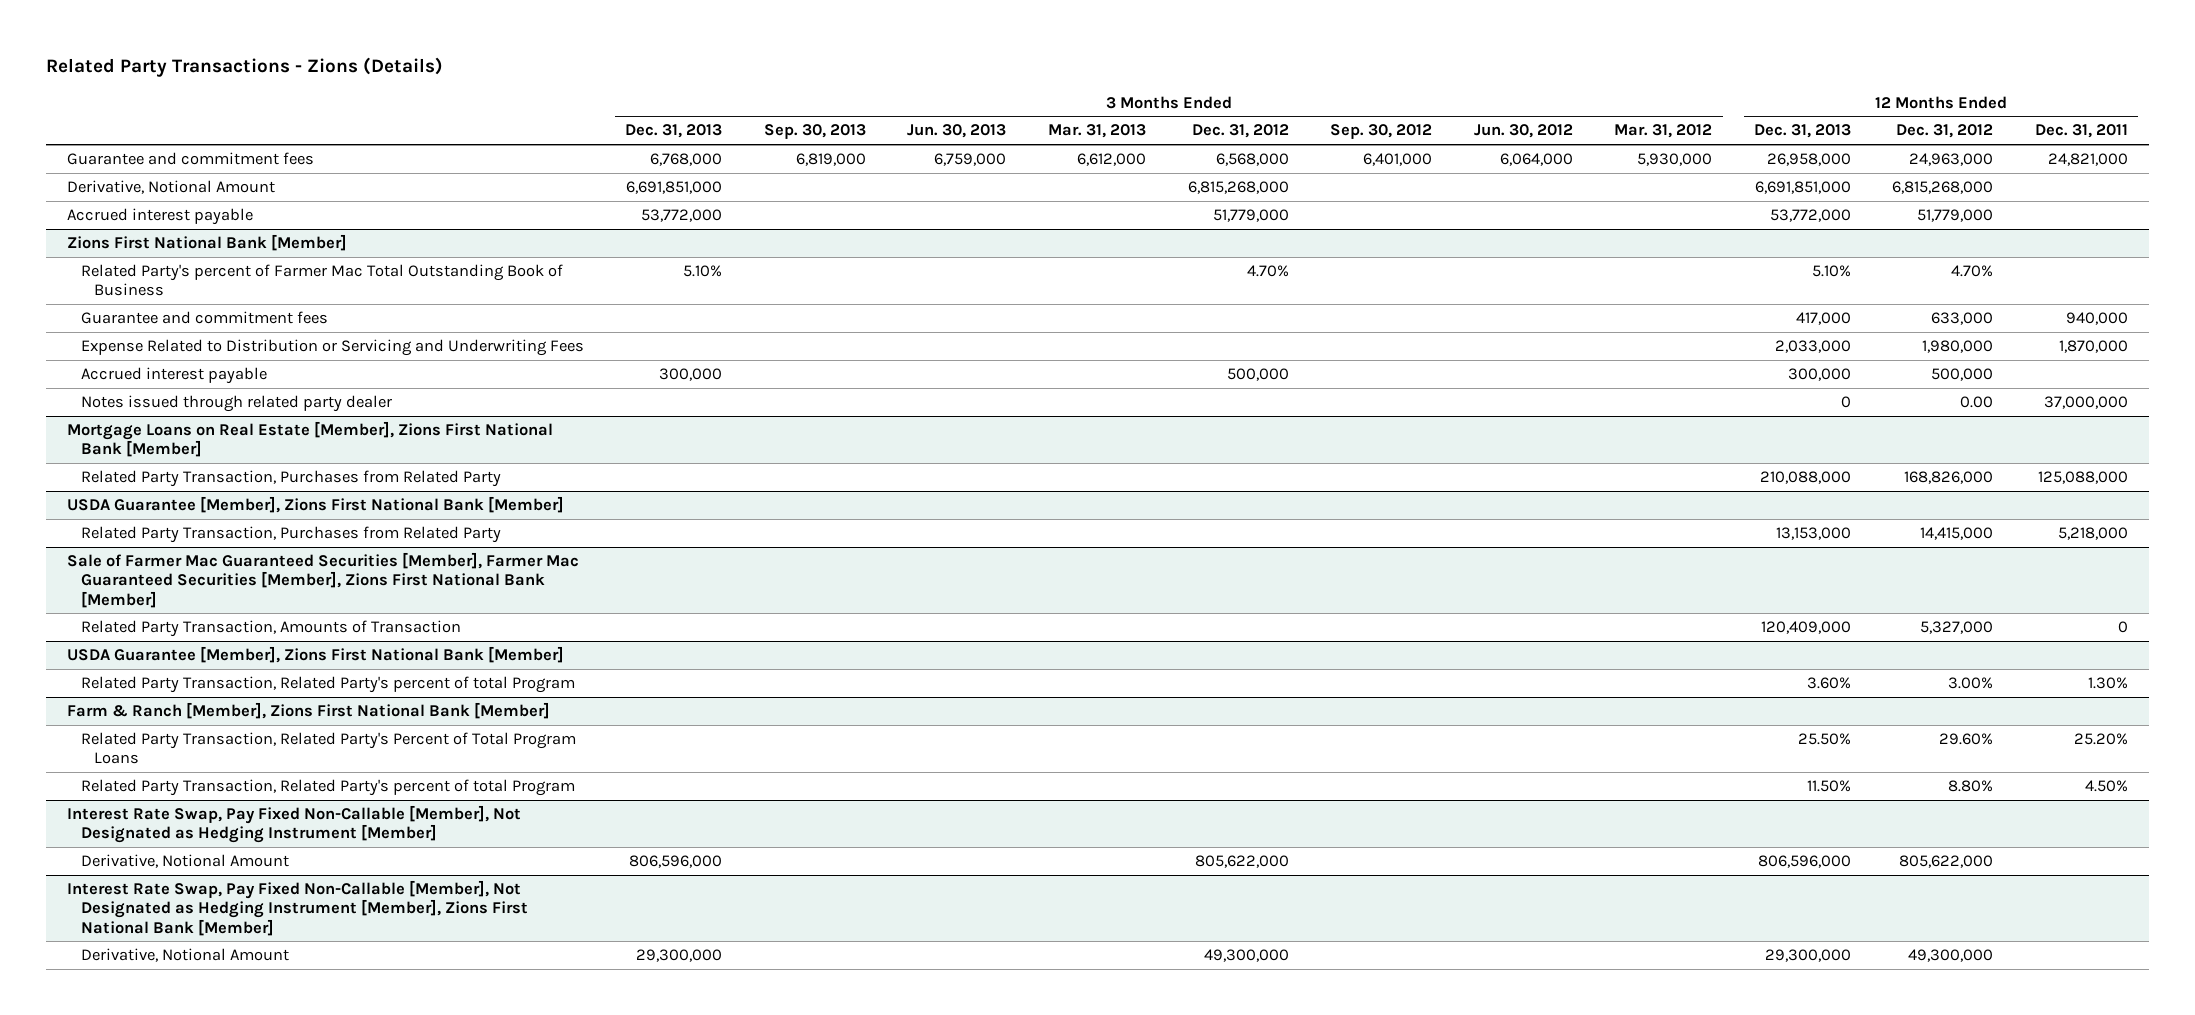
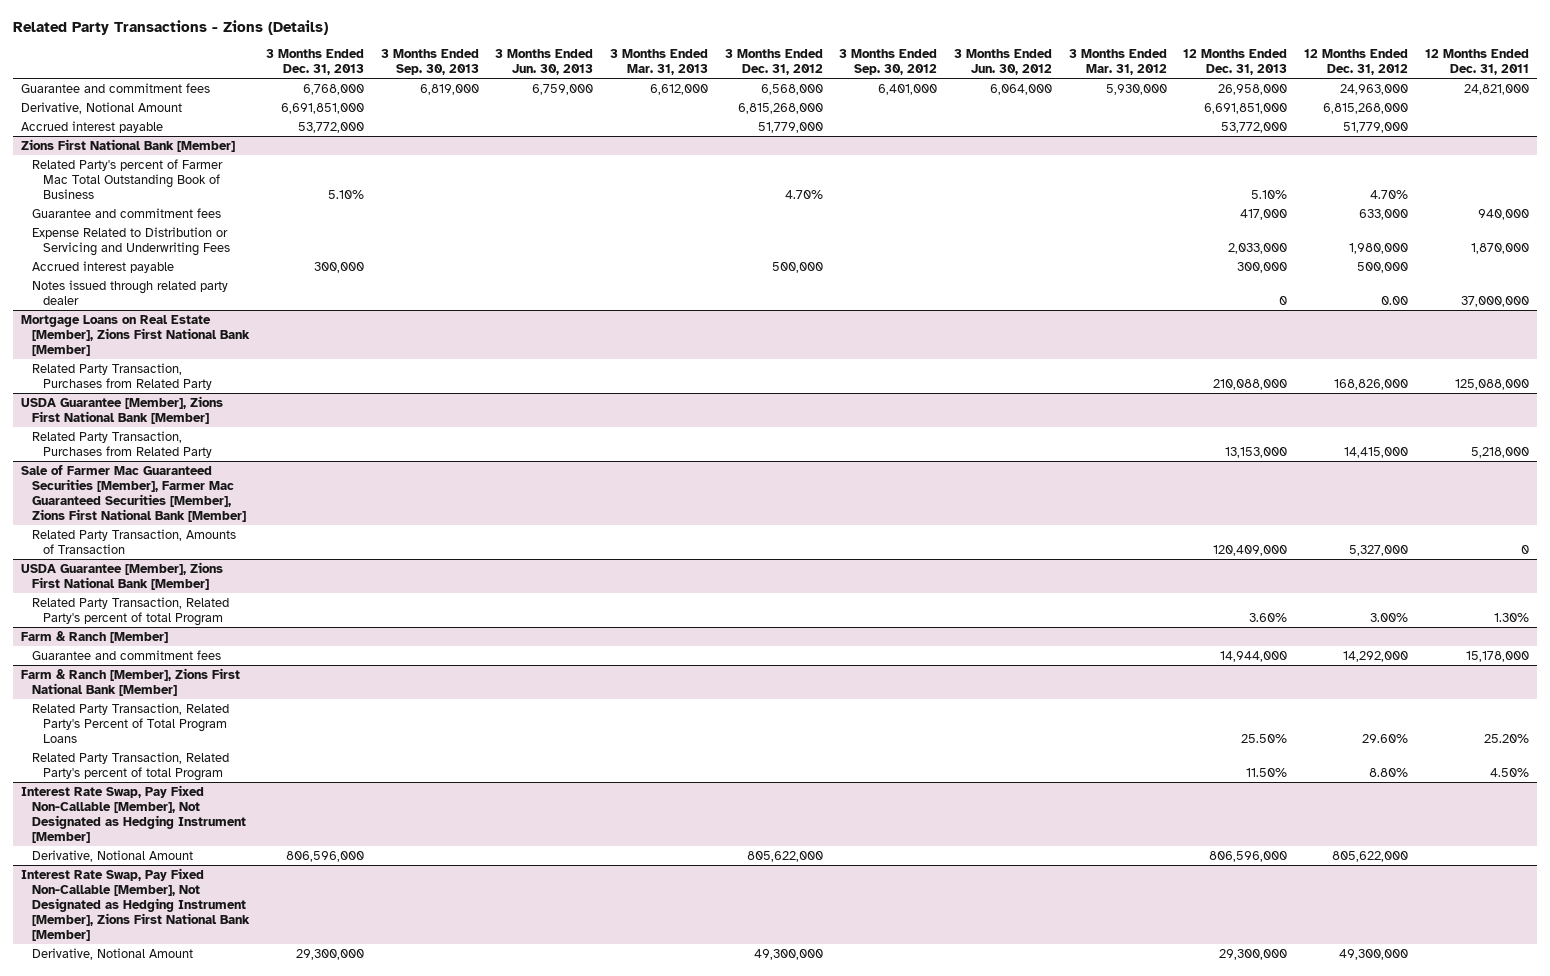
none -> [21,630,169,643] Farm & Ranch [Member]
none -> [32,649,222,660] Guarantee and commitment fees

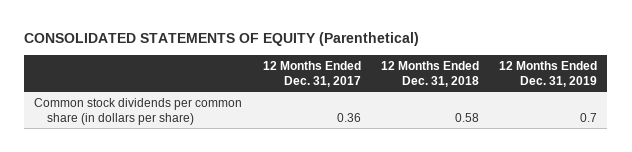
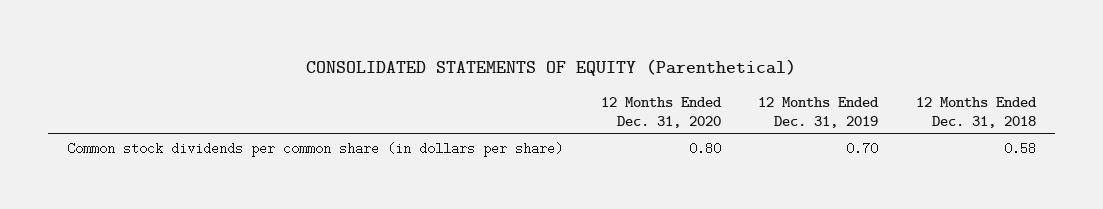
[262,60,361,87] 12 Months Ended Dec. 31, 2017 -> none
none -> [600,96,722,128] 12 Months Ended Dec. 31, 2020
[580,112,598,122] 0.7 -> [846,141,879,155] 0.70

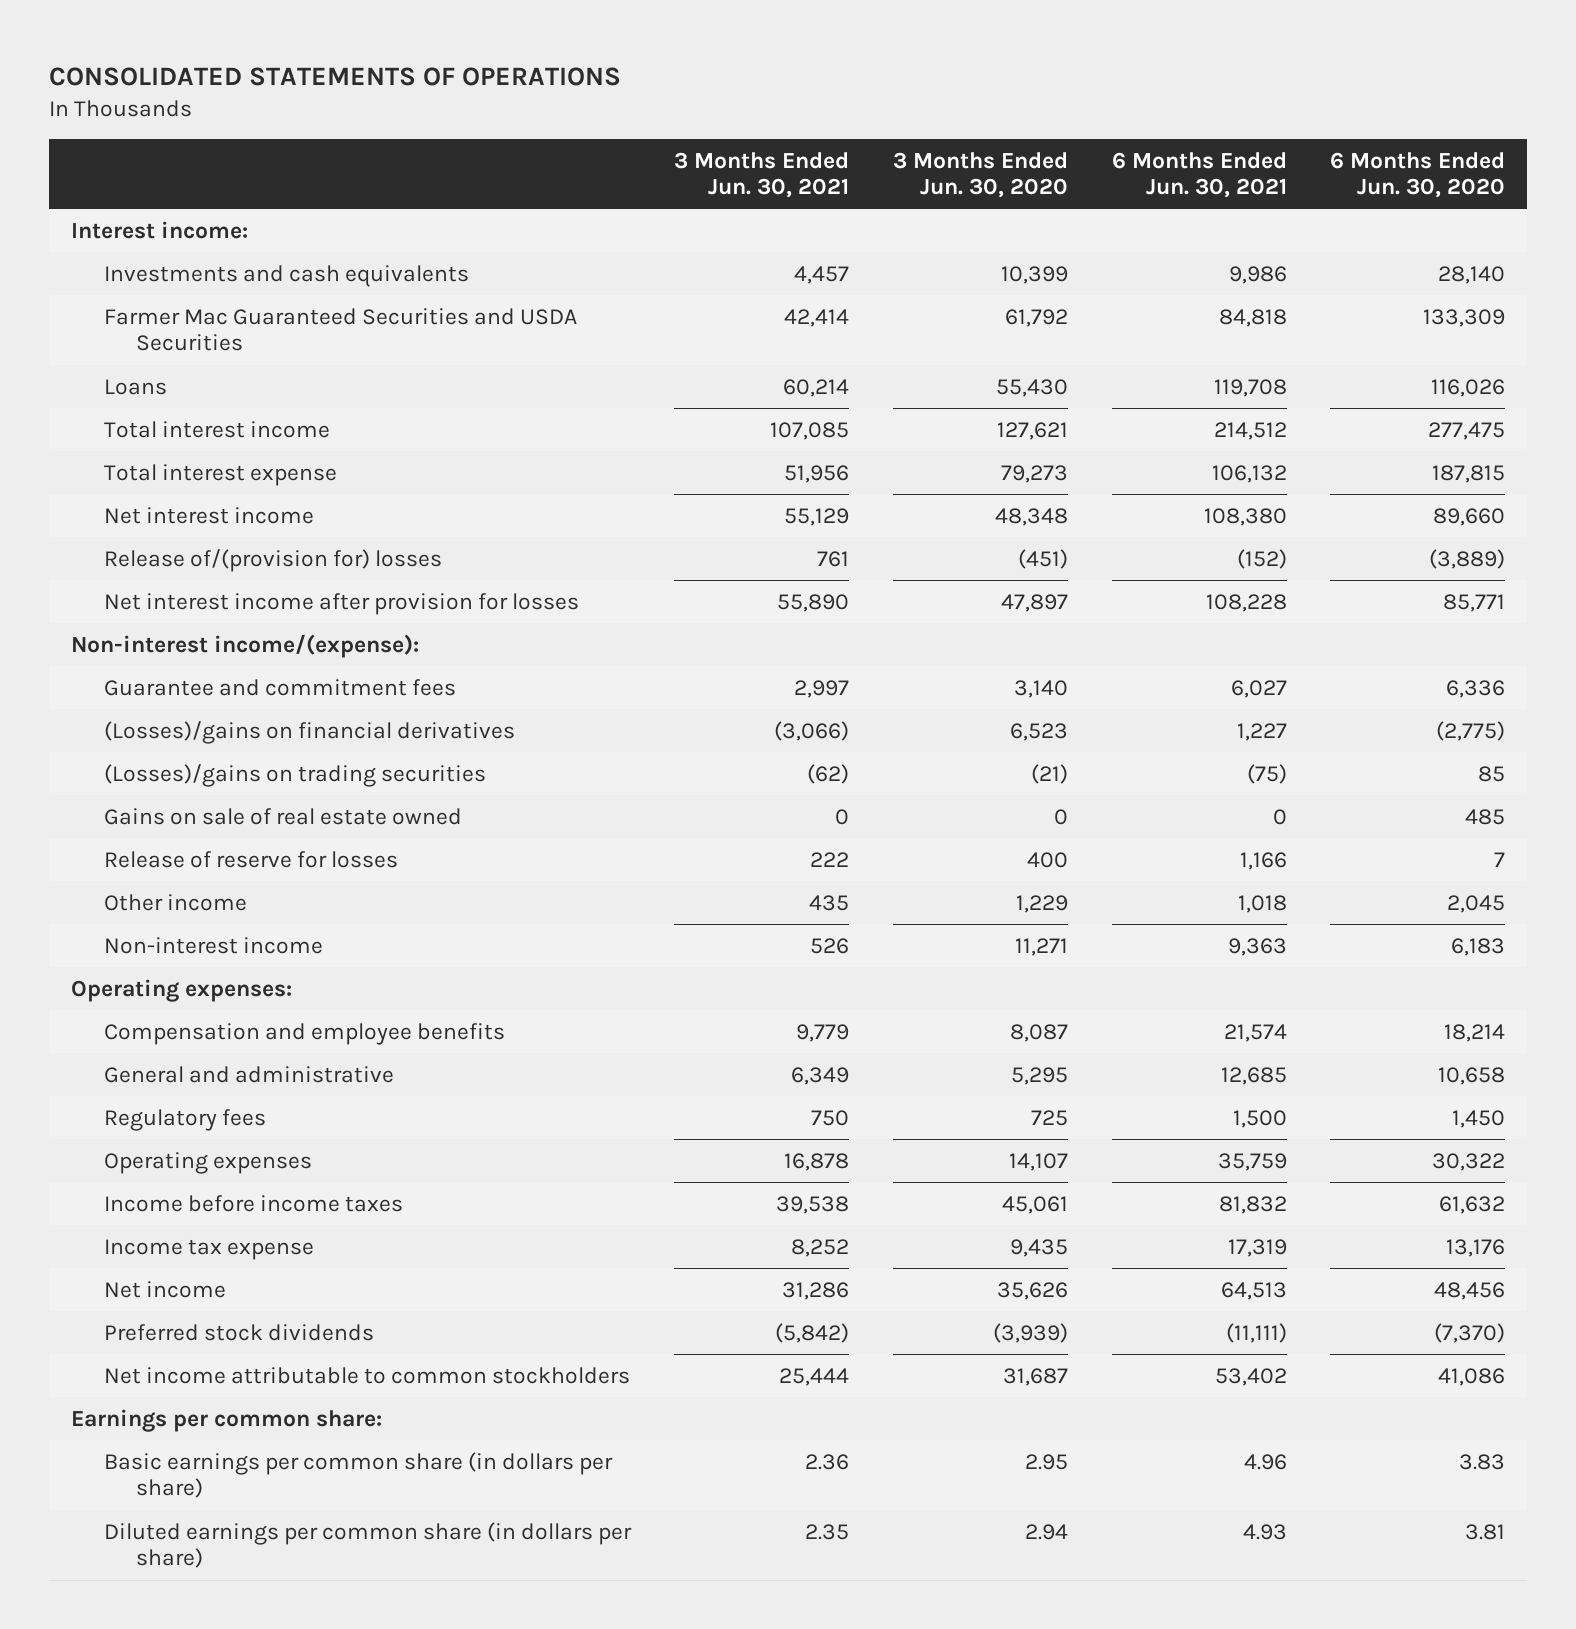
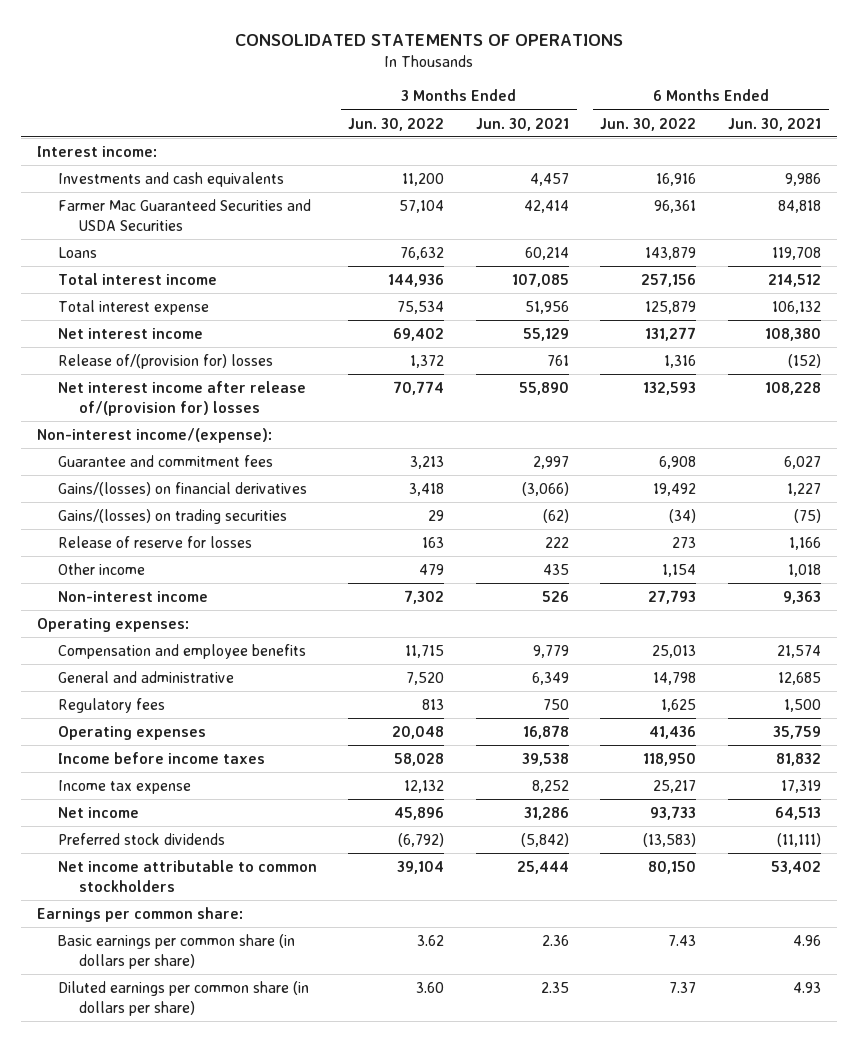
[892,151,1068,199] 3 Months Ended Jun. 30, 2020 -> none
[1330,151,1506,199] 6 Months Ended Jun. 30, 2020 -> none
none -> [348,117,445,131] Jun. 30, 2022
none -> [600,117,697,131] Jun. 30, 2022
[103,592,579,615] Net interest income after provision for losses -> [57,380,306,416] Net interest income after release of/(provision for) losses
[103,807,462,825] Gains on sale of real estate owned -> none
[103,720,515,744] (Losses)/gains on financial derivatives -> [57,481,307,496] Gains/(losses) on financial derivatives
[103,763,486,787] (Losses)/gains on trading securities -> [57,508,287,524] Gains/(losses) on trading securities

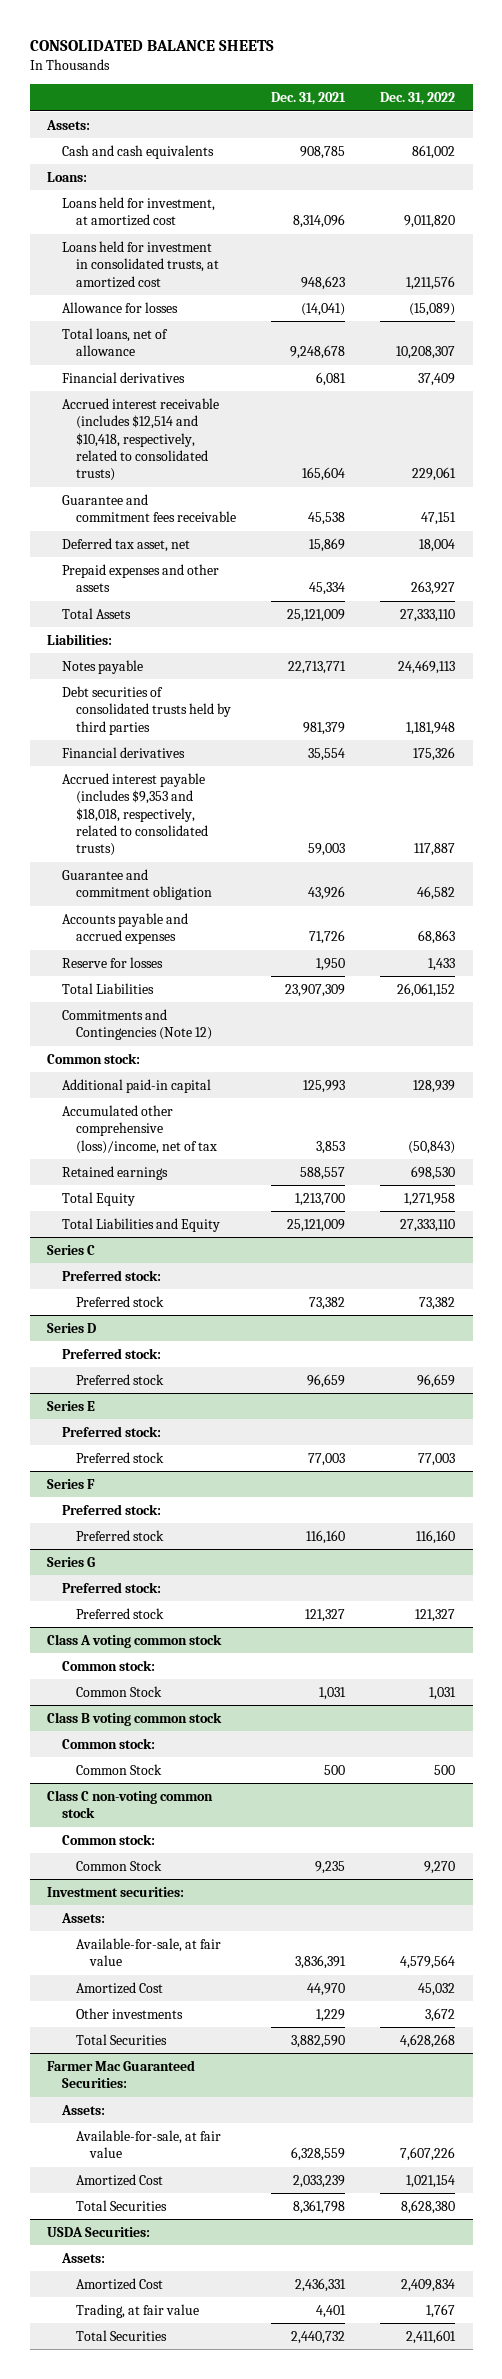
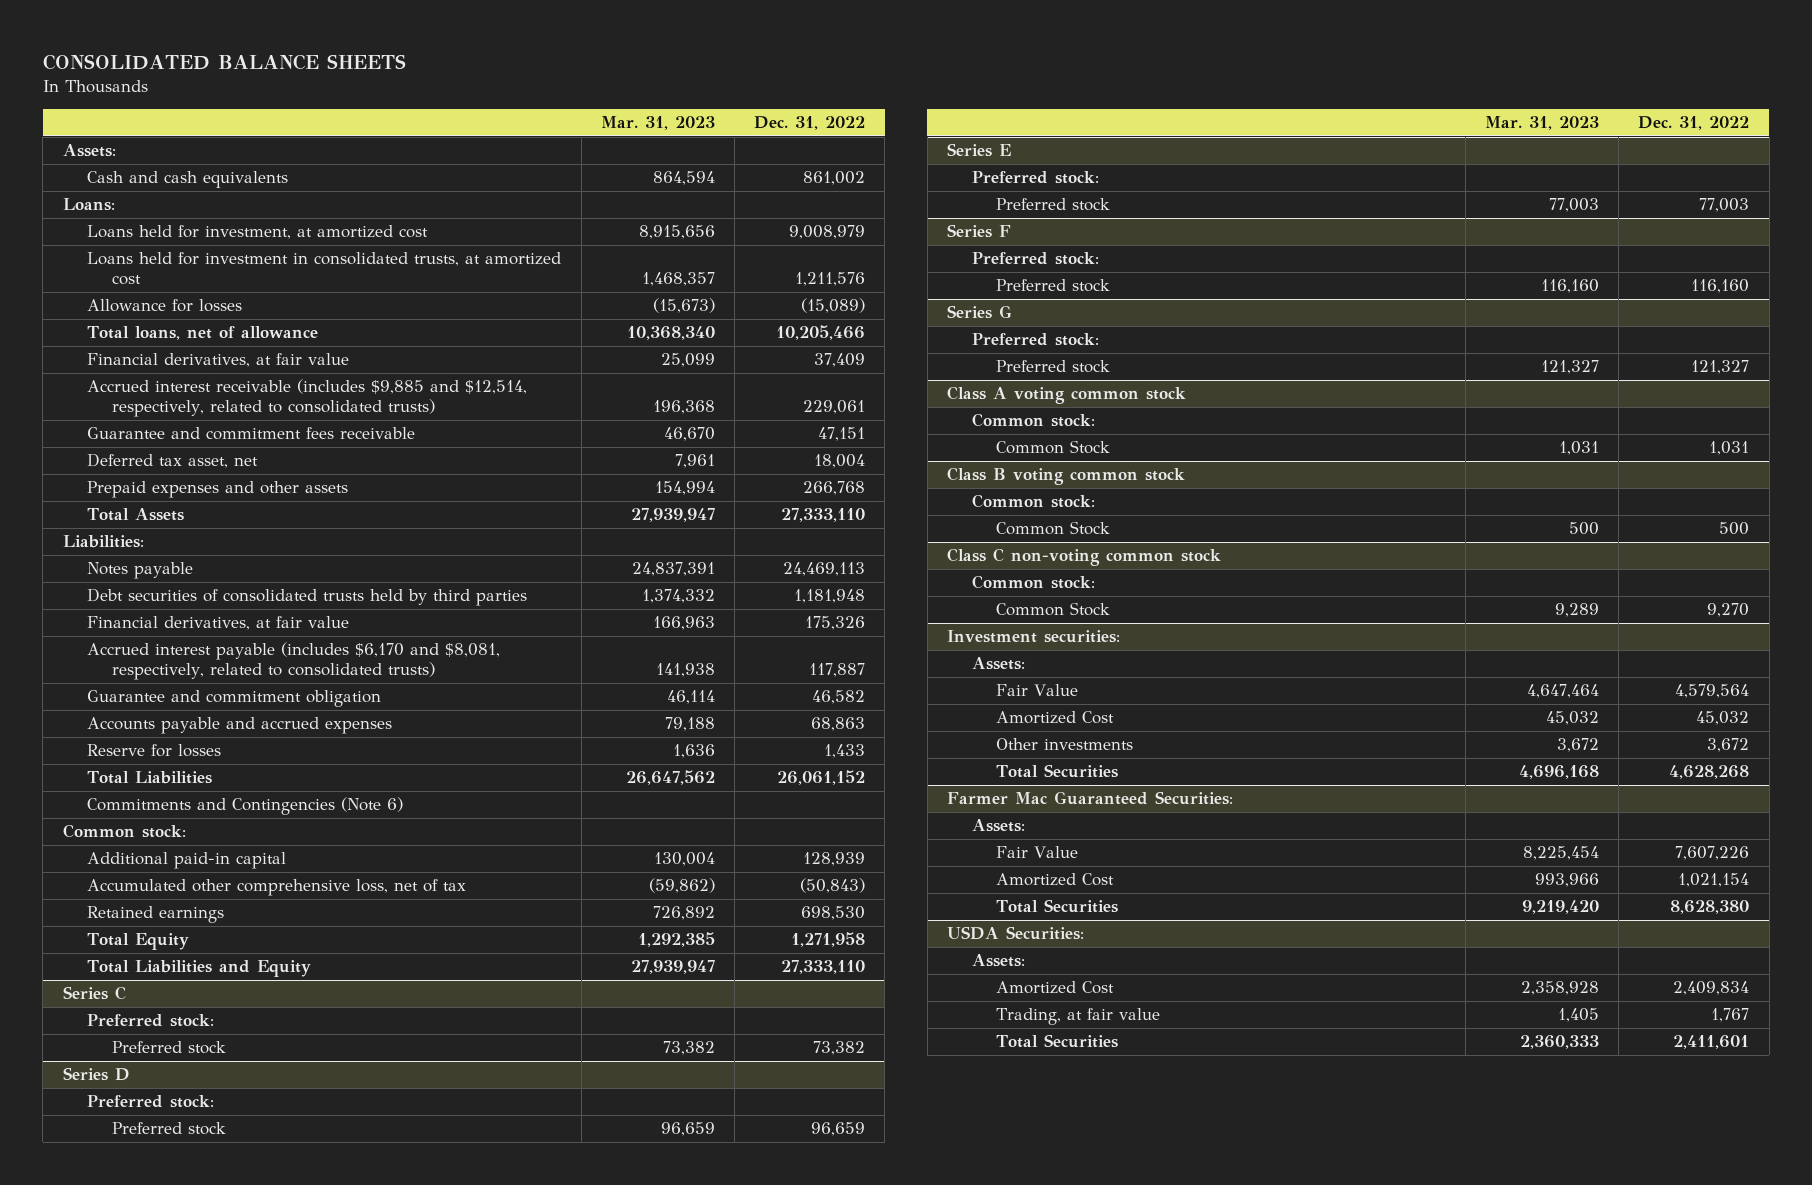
[270,92,346,106] Dec. 31, 2021 -> none
none -> [600,116,715,131] Mar. 31, 2023
[404,215,456,229] 9,011,820 -> [789,225,866,240] 9,008,979
[396,346,456,360] 10,208,307 -> [776,325,866,341] 10,205,466
[61,371,185,383] Financial derivatives -> [87,353,350,368] Financial derivatives, at fair value
[61,397,219,482] Accrued interest receivable (includes $12,514 and $10,418, respectively, related to consolidated trusts) -> [87,379,528,417] Accrued interest receivable (includes $9,885 and $12,514, respectively, related to consolidated trusts)
[411,581,456,596] 263,927 -> [803,481,866,496] 266,768
[61,746,185,758] Financial derivatives -> [87,616,350,631] Financial derivatives, at fair value
[61,772,208,857] Accrued interest payable (includes $9,353 and $18,018, respectively, related to consolidated trusts) -> [87,642,501,680] Accrued interest payable (includes $6,170 and $8,081, respectively, related to consolidated trusts)
[61,1008,212,1041] Commitments and Contingencies (Note 12) -> [87,797,404,816] Commitments and Contingencies (Note 6)
[61,1104,217,1154] Accumulated other comprehensive (loss)/income, net of tax -> [87,879,467,897] Accumulated other comprehensive loss, net of tax
[75,1937,221,1967] Available-for-sale, at fair value -> [996,684,1079,697] Fair Value
[75,2129,221,2159] Available-for-sale, at fair value -> [996,846,1079,859] Fair Value

